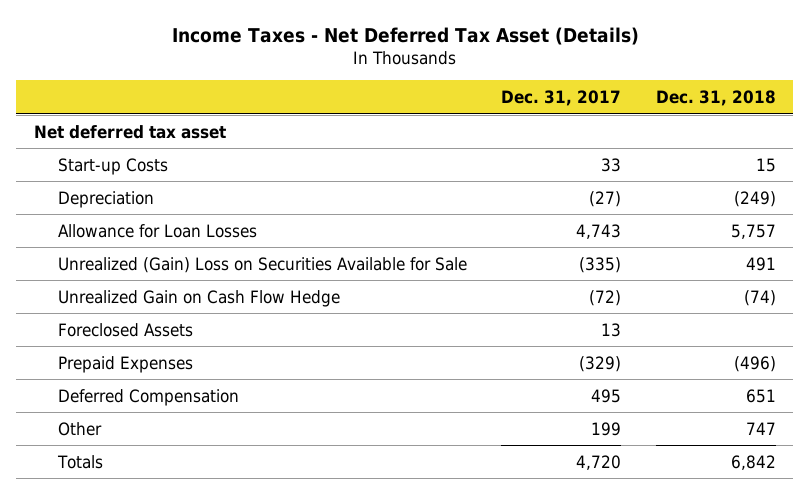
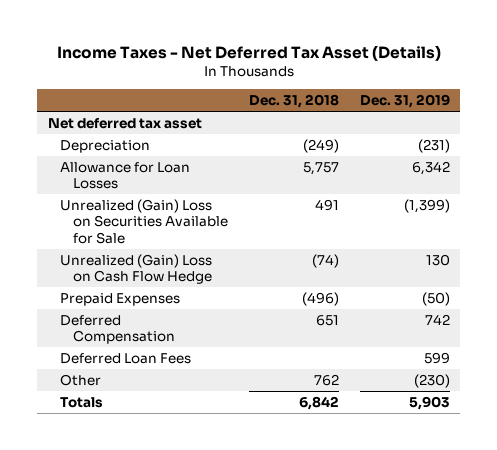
[501,90,622,107] Dec. 31, 2017 -> none
none -> [359,93,450,108] Dec. 31, 2019
[57,157,168,175] Start-up Costs -> none
[57,322,193,337] Foreclosed Assets -> none
[57,289,340,307] Unrealized Gain on Cash Flow Hedge -> [60,253,213,285] Unrealized (Gain) Loss on Cash Flow Hedge
none -> [60,352,192,364] Deferred Loan Fees
[746,421,777,435] 747 -> [313,373,339,386] 762

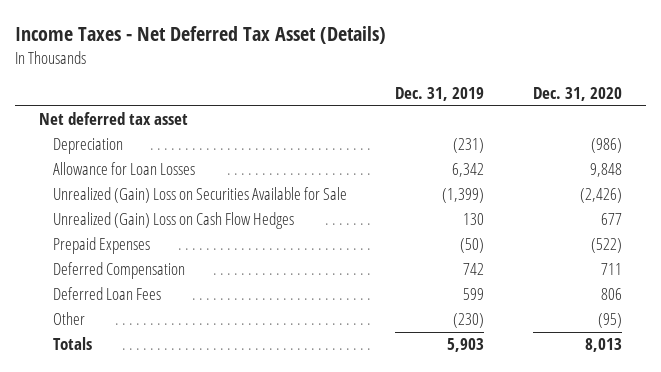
[248,93,339,108] Dec. 31, 2018 -> none
none -> [532,87,622,102] Dec. 31, 2020
[60,253,213,285] Unrealized (Gain) Loss on Cash Flow Hedge -> [52,212,294,230] Unrealized (Gain) Loss on Cash Flow Hedges

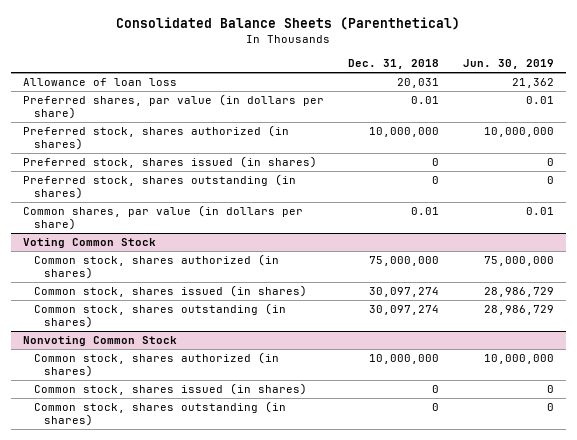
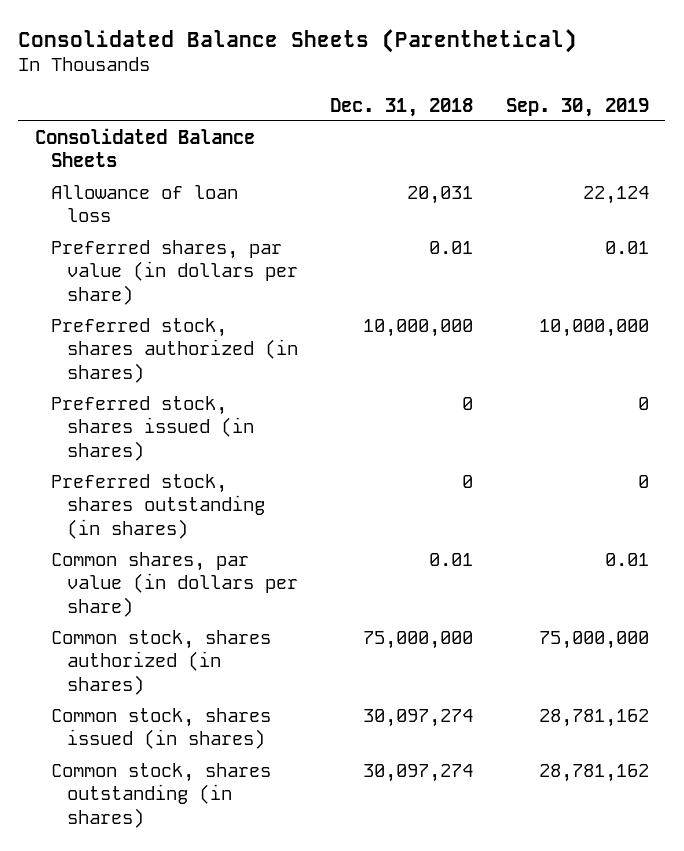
[462,59,554,70] Jun. 30, 2019 -> none
none -> [505,97,649,117] Sep. 30, 2019
none -> [34,127,255,168] Consolidated Balance Sheets
[23,238,157,249] Voting Common Stock -> none
[23,336,178,347] Nonvoting Common Stock -> none
[33,352,279,377] Common stock, shares authorized (in shares) -> none
[33,383,307,396] Common stock, shares issued (in shares) -> none
[33,401,286,426] Common stock, shares outstanding (in shares) -> none

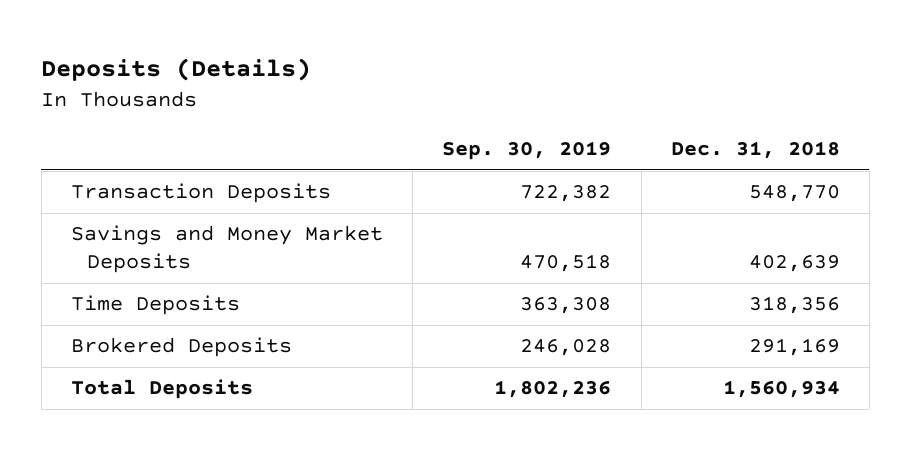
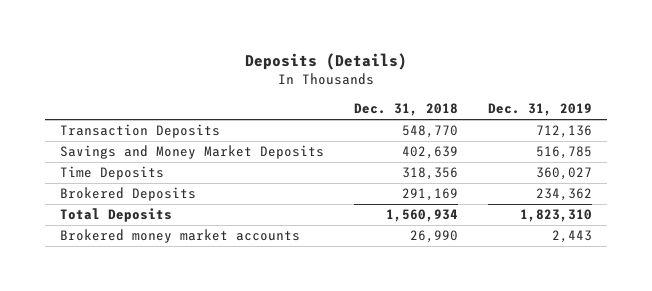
[442,141,612,161] Sep. 30, 2019 -> none
none -> [488,103,593,117] Dec. 31, 2019
none -> [60,229,301,244] Brokered money market accounts

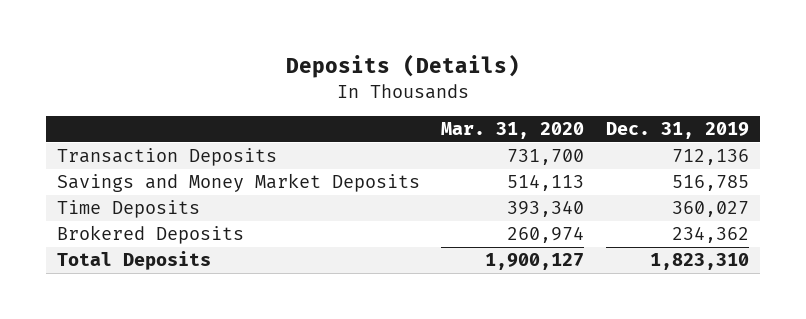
[354,103,459,117] Dec. 31, 2018 -> none
none -> [441,121,585,139] Mar. 31, 2020
[60,229,301,244] Brokered money market accounts -> none

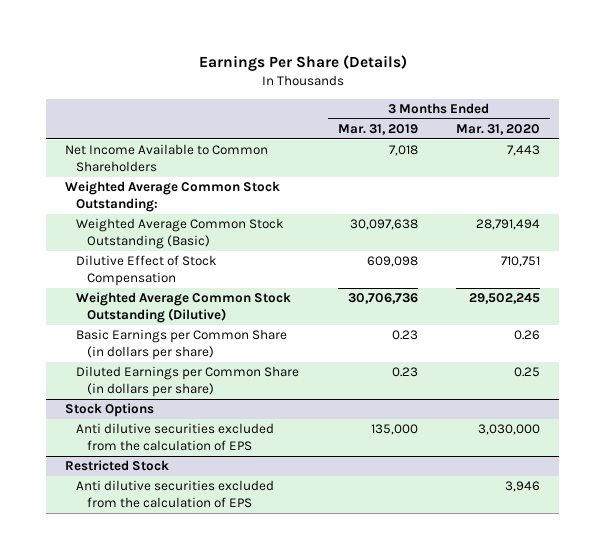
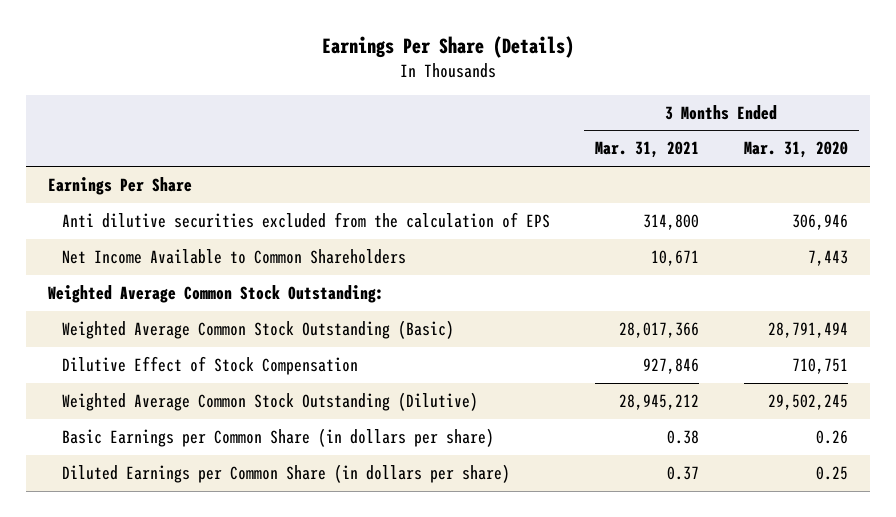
[337,124,418,136] Mar. 31, 2019 -> none
none -> [595,141,700,159] Mar. 31, 2021
none -> [47,177,192,196] Earnings Per Share
none -> [62,212,551,229] Anti dilutive securities excluded from the calculation of EPS
[65,403,155,418] Stock Options -> none
[76,423,275,452] Anti dilutive securities excluded from the calculation of EPS -> none
[65,460,170,472] Restricted Stock -> none
[76,480,275,509] Anti dilutive securities excluded from the calculation of EPS -> none

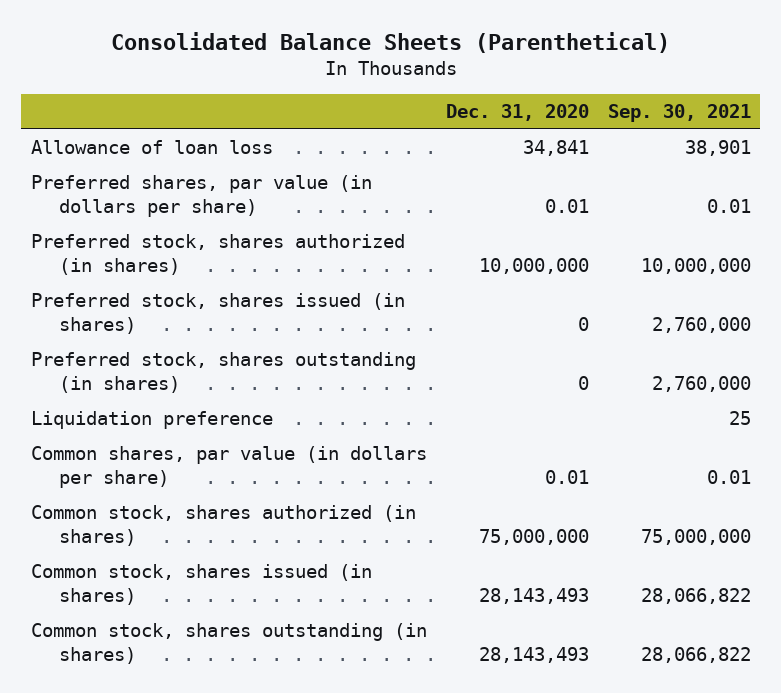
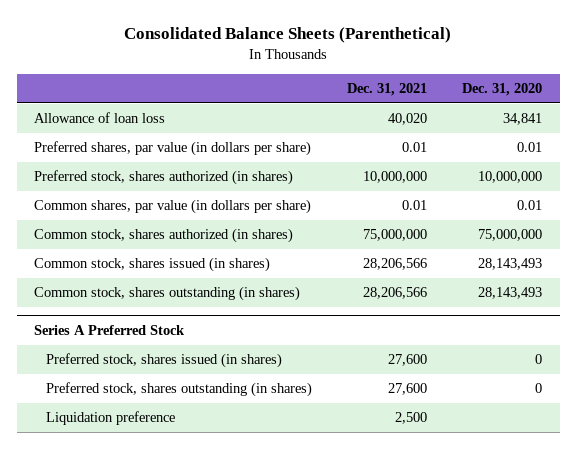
[607,103,751,122] Sep. 30, 2021 -> none
none -> [347,83,428,97] Dec. 31, 2021
[30,293,405,335] Preferred stock, shares issued (in shares) -> none
[30,352,416,394] Preferred stock, shares outstanding (in shares) -> none
[30,411,273,430] Liquidation preference -> none
none -> [34,325,186,336] Series A Preferred Stock
none -> [45,353,282,369] Preferred stock, shares issued (in shares)
none -> [45,382,312,398] Preferred stock, shares outstanding (in shares)
none -> [45,411,175,426] Liquidation preference

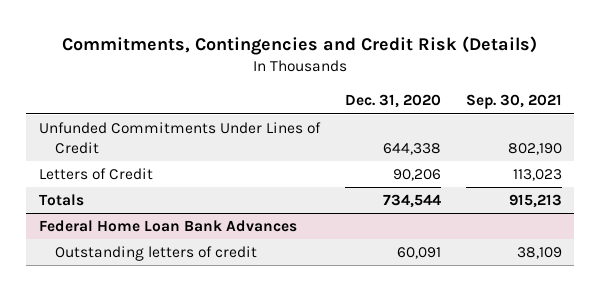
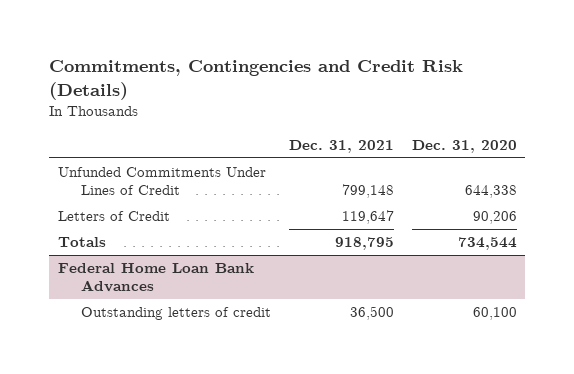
[465,94,562,110] Sep. 30, 2021 -> none
none -> [288,139,394,153] Dec. 31, 2021
[396,247,441,260] 60,091 -> [472,307,517,321] 60,100

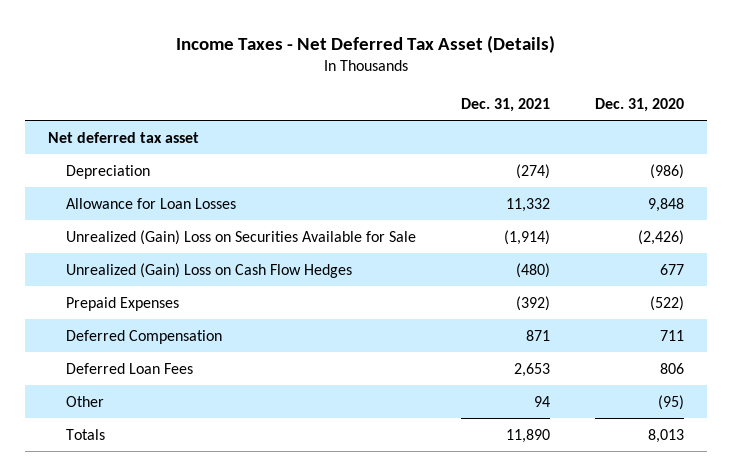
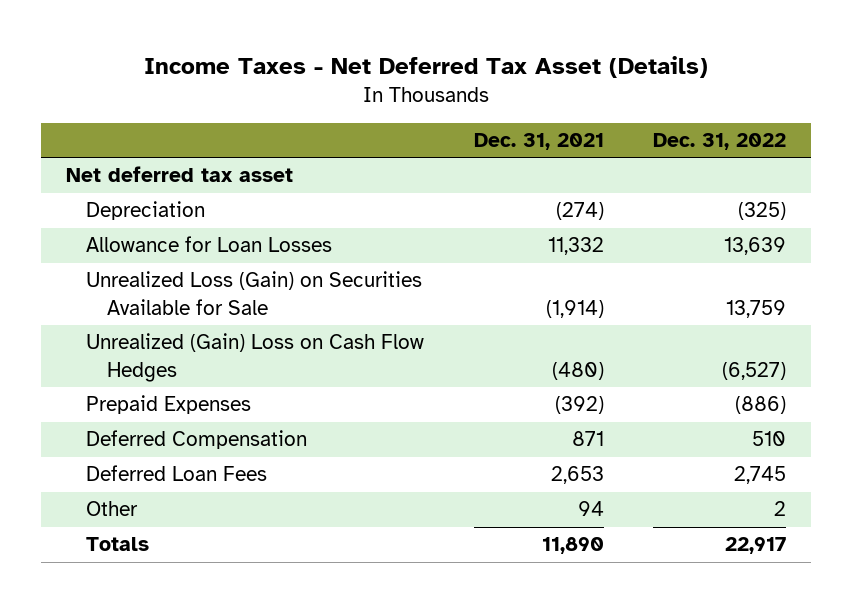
[595,97,685,112] Dec. 31, 2020 -> none
none -> [653,133,787,151] Dec. 31, 2022
[65,229,416,245] Unrealized (Gain) Loss on Securities Available for Sale -> [86,271,423,315] Unrealized Loss (Gain) on Securities Available for Sale

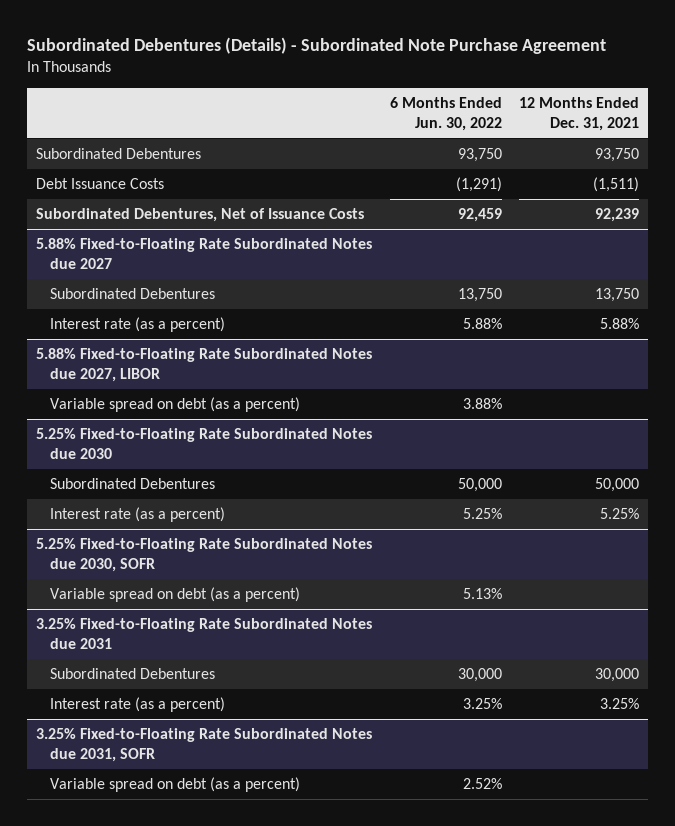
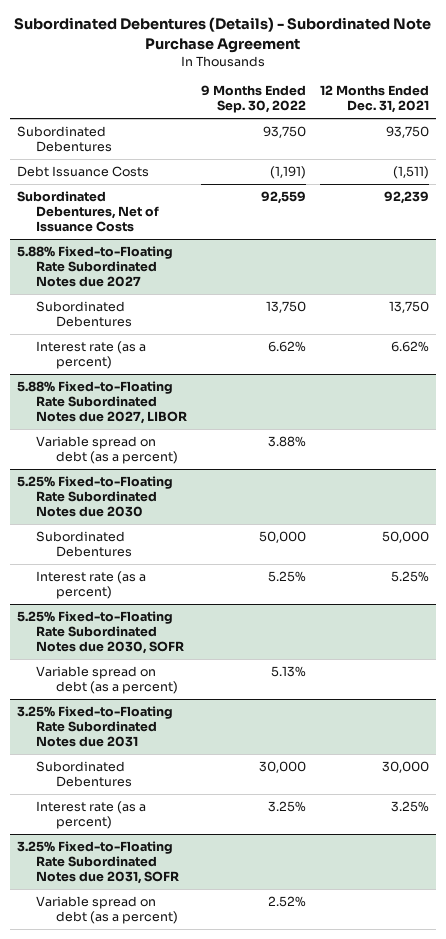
[389,96,502,132] 6 Months Ended Jun. 30, 2022 -> none
none -> [201,85,307,114] 9 Months Ended Sep. 30, 2022
[600,317,640,329] 5.88% -> [390,340,429,352] 6.62%

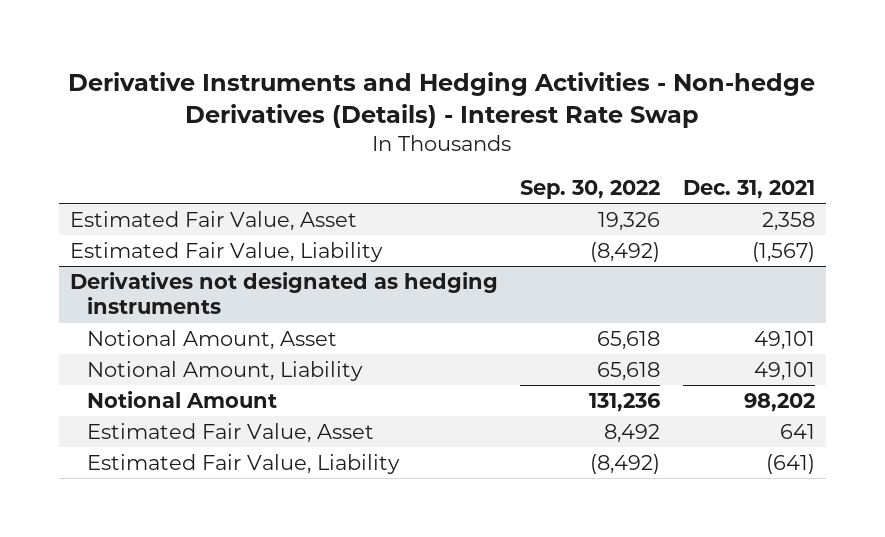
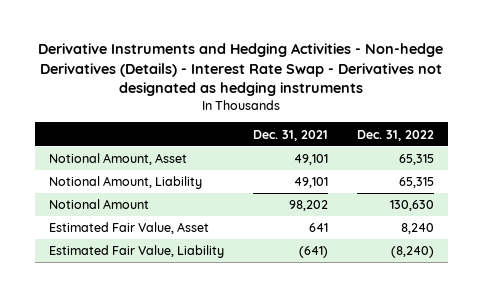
[68,71,816,129] Derivative Instruments and Hedging Activities - Non-hedge Derivatives (Details) - Interest Rate Swap -> [38,43,444,97] Derivative Instruments and Hedging Activities - Non-hedge Derivatives (Details) - Interest Rate Swap - Derivatives not designated as hedging instruments
[520,179,661,199] Sep. 30, 2022 -> none
none -> [356,129,434,141] Dec. 31, 2022
[69,210,357,231] Estimated Fair Value, Asset -> none
[69,241,383,262] Estimated Fair Value, Liability -> none
[69,271,498,315] Derivatives not designated as hedging instruments -> none

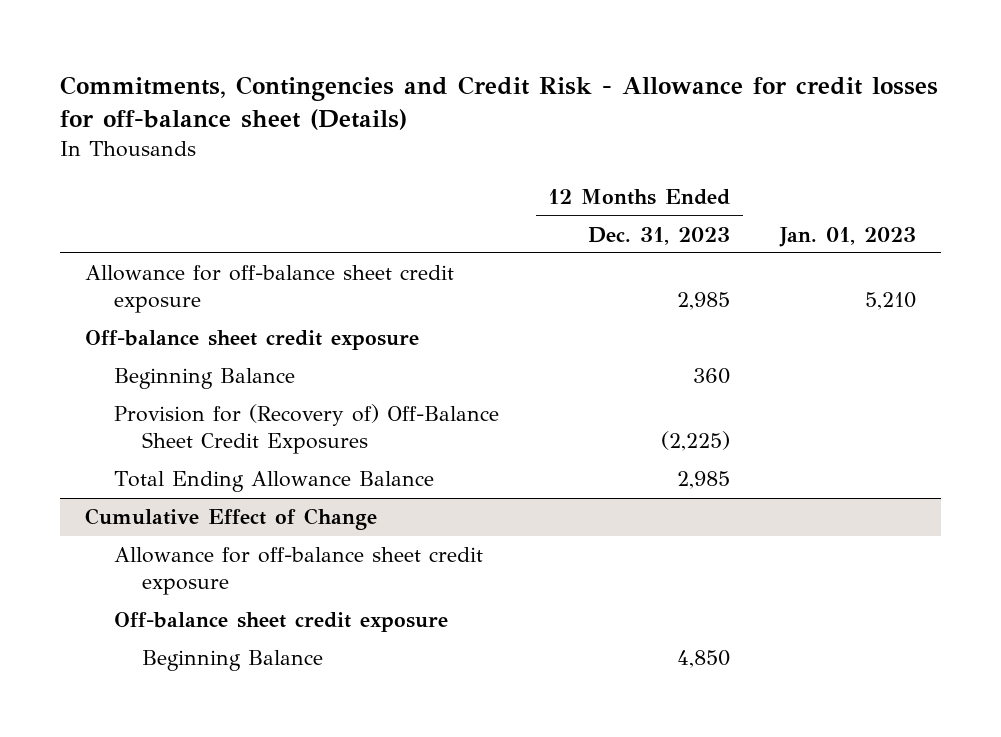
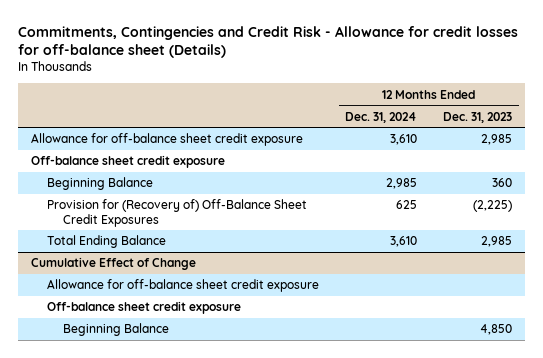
[778,226,916,247] Jan. 01, 2023 -> none
none -> [345,111,418,123] Dec. 31, 2024
[113,471,434,493] Total Ending Allowance Balance -> [47,235,167,249] Total Ending Balance

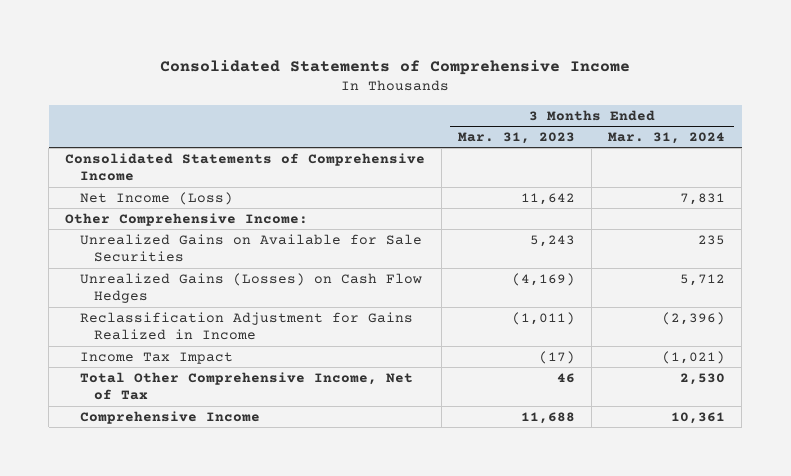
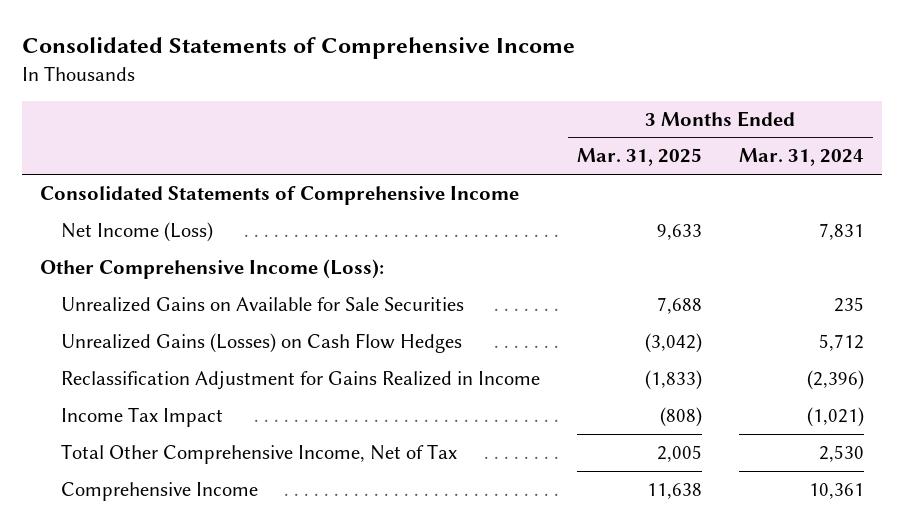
[458,131,576,144] Mar. 31, 2023 -> none
none -> [577,148,703,167] Mar. 31, 2025
[65,212,309,226] Other Comprehensive Income: -> [39,258,384,279] Other Comprehensive Income (Loss):

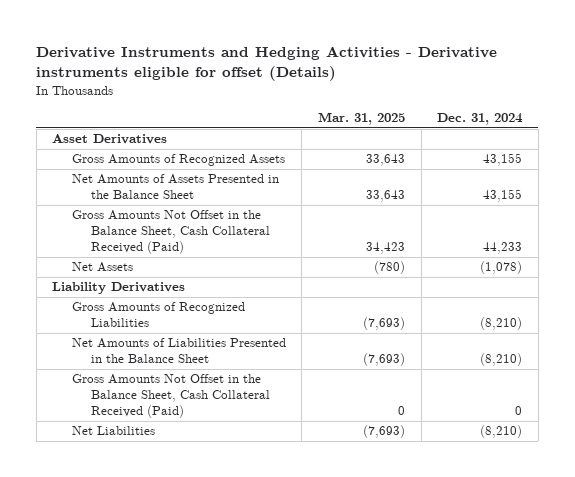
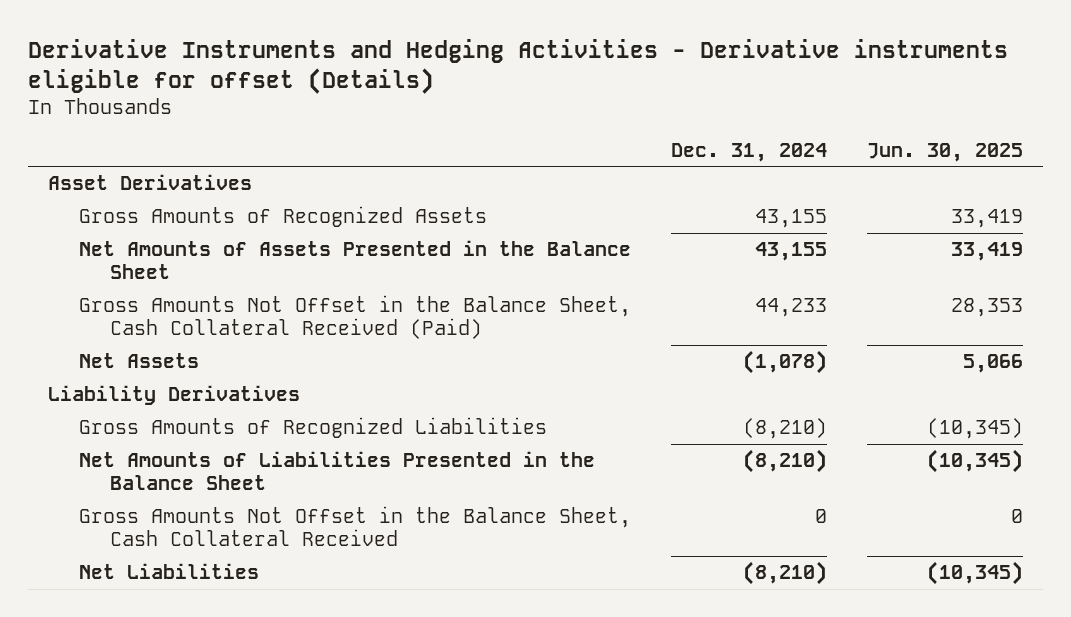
[318,112,406,126] Mar. 31, 2025 -> none
none -> [867,142,1024,162] Jun. 30, 2025
[71,374,271,419] Gross Amounts Not Offset in the Balance Sheet, Cash Collateral Received (Paid) -> [78,506,631,547] Gross Amounts Not Offset in the Balance Sheet, Cash Collateral Received

